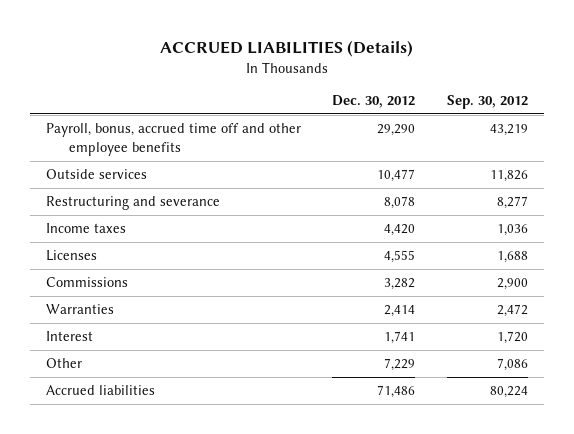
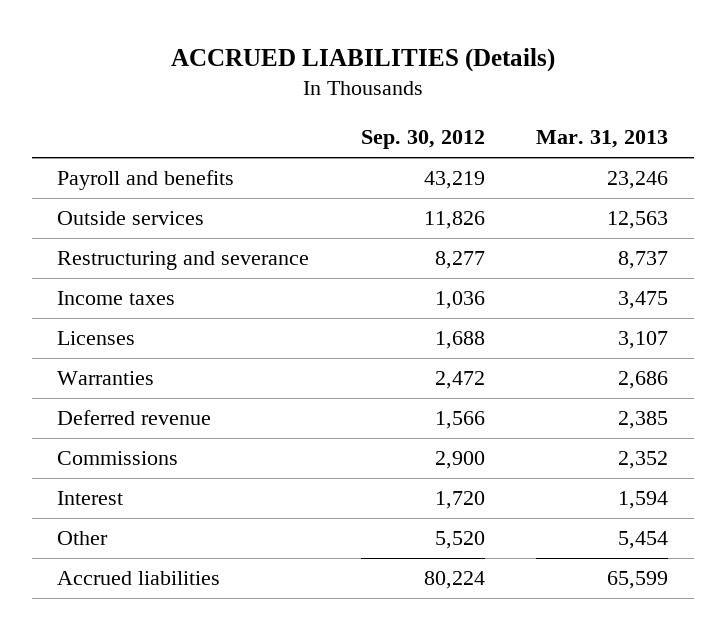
[332,95,416,109] Dec. 30, 2012 -> none
none -> [535,130,668,149] Mar. 31, 2013
[45,123,301,157] Payroll, bonus, accrued time off and other employee benefits -> [57,170,235,191] Payroll and benefits
none -> [57,410,212,426] Deferred revenue
[45,277,128,288] Commissions -> [57,451,179,466] Commissions
[497,358,529,372] 7,086 -> [434,531,485,550] 5,520

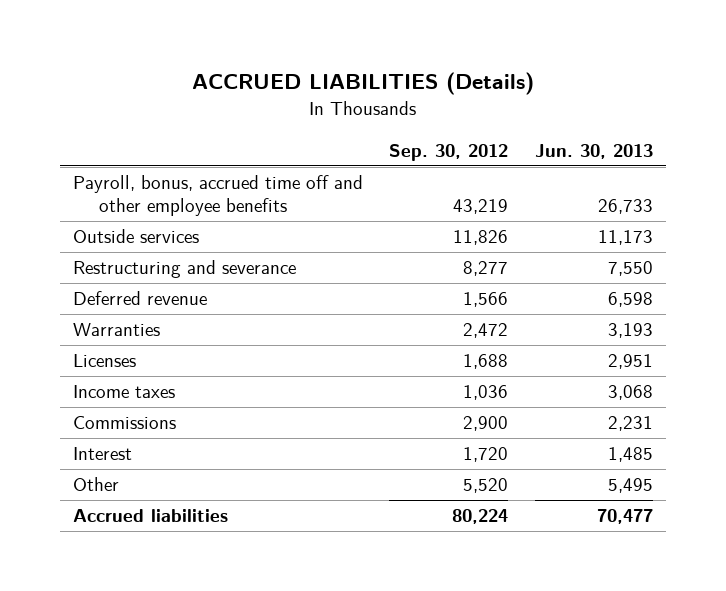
[535,130,668,149] Mar. 31, 2013 -> none
none -> [534,143,653,159] Jun. 30, 2013
[57,170,235,191] Payroll and benefits -> [72,175,363,217] Payroll, bonus, accrued time off and other employee benefits
[57,371,155,386] Warranties -> [72,323,160,337] Warranties
[57,331,136,346] Licenses -> [72,354,136,368] Licenses
[57,291,176,306] Income taxes -> [72,385,175,399] Income taxes

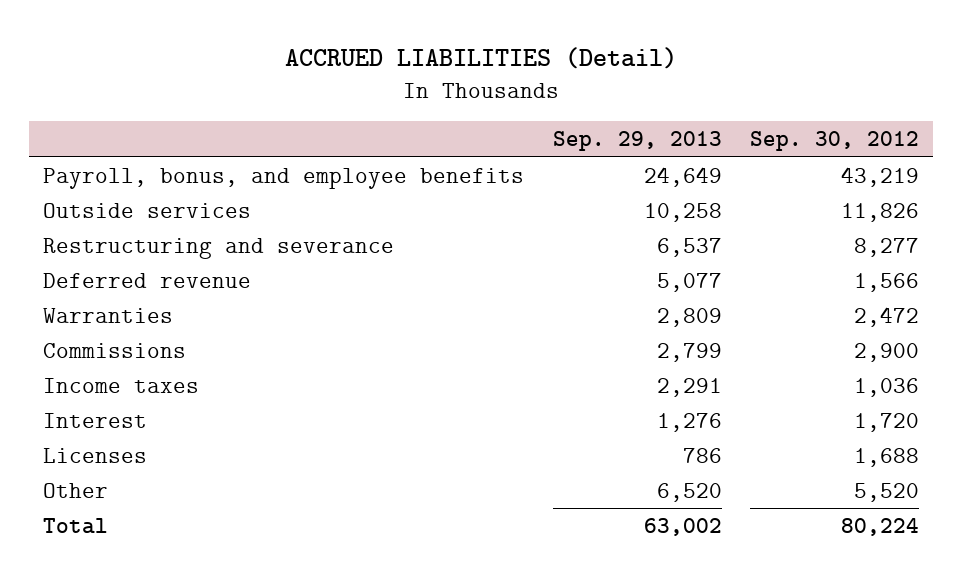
[191,72,534,96] ACCRUED LIABILITIES (Details) -> [285,46,678,69] ACCRUED LIABILITIES (Detail)
[534,143,653,159] Jun. 30, 2013 -> none
none -> [552,131,722,152] Sep. 29, 2013
[72,175,363,217] Payroll, bonus, accrued time off and other employee benefits -> [43,167,525,189] Payroll, bonus, and employee benefits
[72,385,175,399] Income taxes -> [43,377,200,393] Income taxes
[72,354,136,368] Licenses -> [43,447,148,463] Licenses
[72,509,228,523] Accrued liabilities -> [43,517,109,534] Total

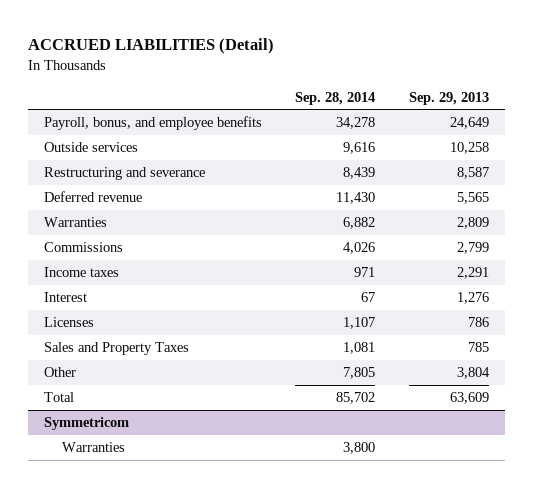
[750,131,920,152] Sep. 30, 2012 -> none
none -> [295,91,376,105] Sep. 28, 2014
[656,237,722,257] 6,537 -> [456,167,489,180] 8,587
[656,272,722,292] 5,077 -> [456,192,489,205] 5,565
none -> [44,342,190,356] Sales and Property Taxes
[656,482,722,502] 6,520 -> [456,367,490,380] 3,804
[643,517,722,536] 63,002 -> [449,392,489,405] 63,609
none -> [44,417,130,431] Symmetricom
none -> [62,442,126,453] Warranties

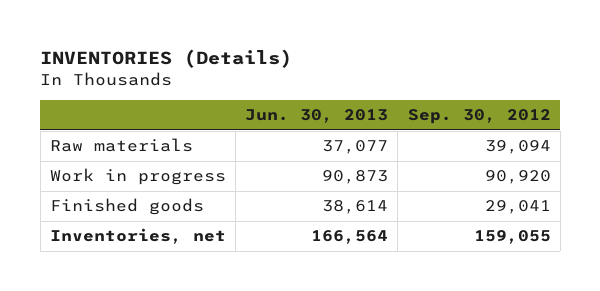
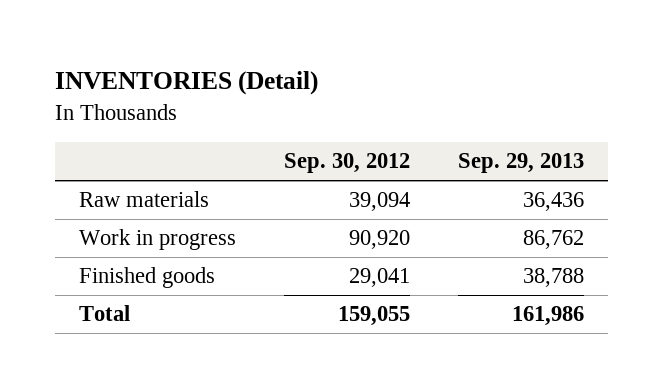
[40,48,293,68] INVENTORIES (Details) -> [54,71,318,96] INVENTORIES (Detail)
[245,109,389,124] Jun. 30, 2013 -> none
none -> [457,153,584,174] Sep. 29, 2013
[49,228,226,245] Inventories, net -> [78,305,130,322] Total

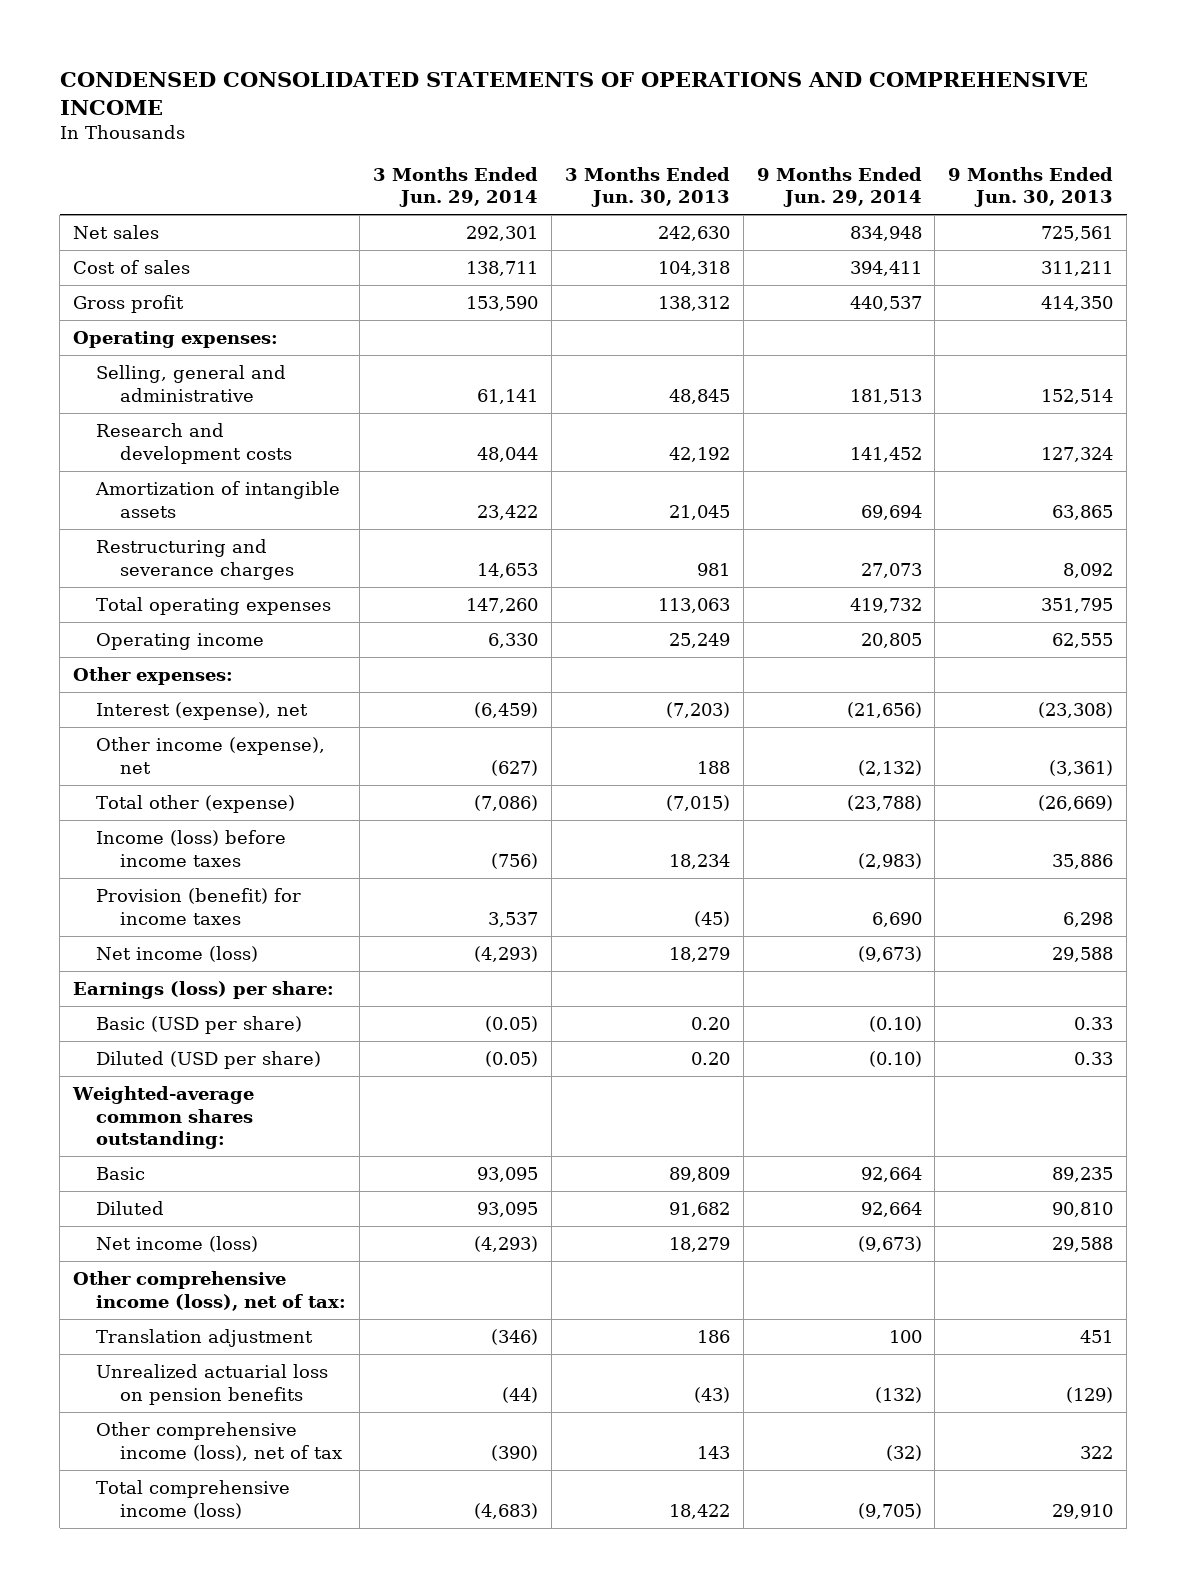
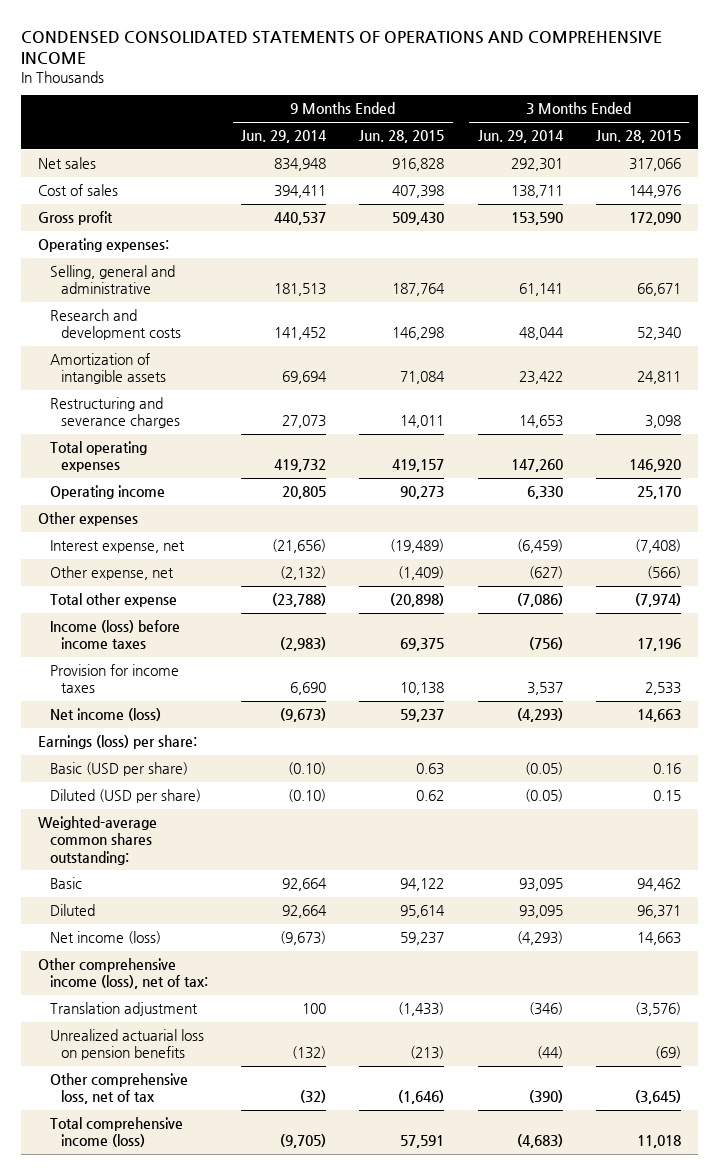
[564,166,730,208] 3 Months Ended Jun. 30, 2013 -> none
[948,166,1114,208] 9 Months Ended Jun. 30, 2013 -> none
none -> [359,130,445,144] Jun. 28, 2015
none -> [595,130,681,144] Jun. 28, 2015
[72,667,233,686] Other expenses: -> [38,512,139,527] Other expenses
[96,702,309,721] Interest (expense), net -> [49,540,185,554] Interest expense, net
[96,737,326,774] Other income (expense), net -> [49,566,174,581] Other expense, net
[96,795,296,814] Total other (expense) -> [49,593,177,608] Total other expense
[96,888,302,925] Provision (benefit) for income taxes -> [49,664,179,694] Provision for income taxes
[96,1422,342,1461] Other comprehensive income (loss), net of tax -> [49,1073,188,1105] Other comprehensive loss, net of tax

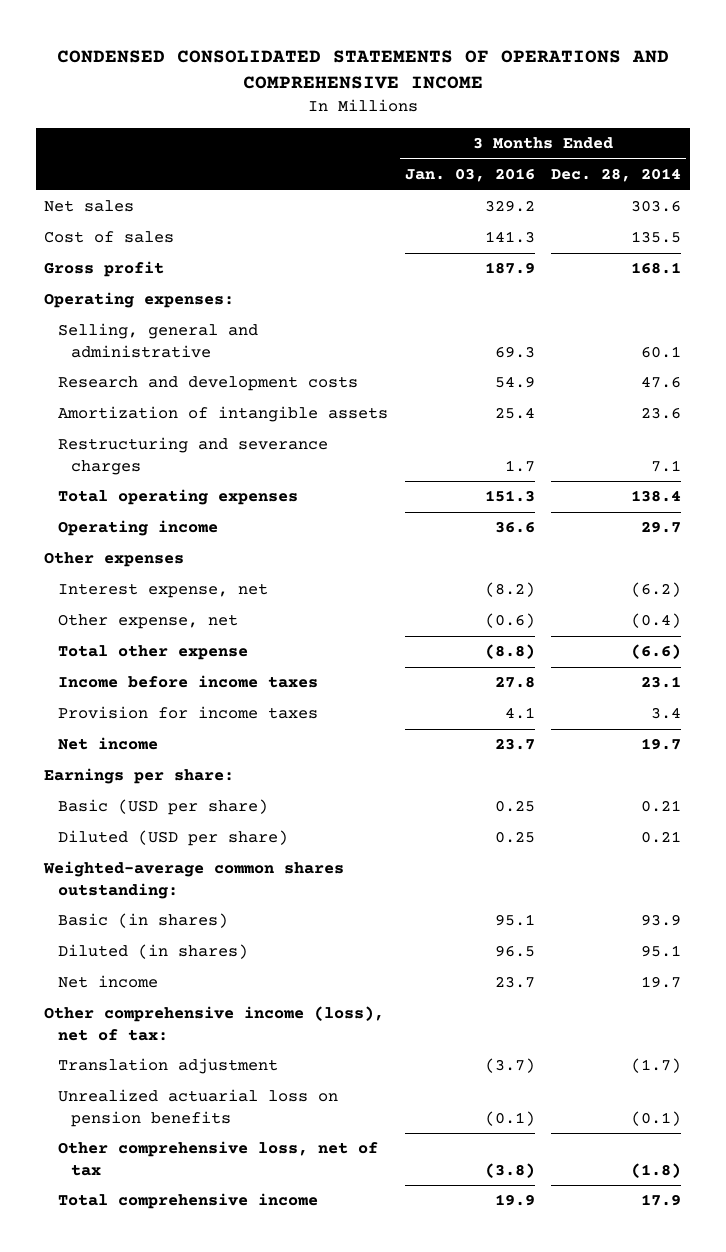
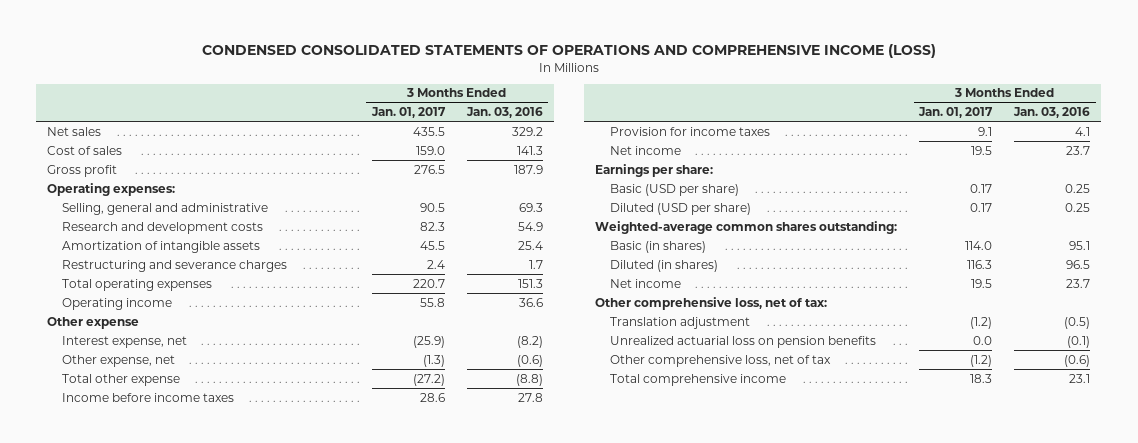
[56,50,669,90] CONDENSED CONSOLIDATED STATEMENTS OF OPERATIONS AND COMPREHENSIVE INCOME -> [201,44,936,59] CONDENSED CONSOLIDATED STATEMENTS OF OPERATIONS AND COMPREHENSIVE INCOME (LOSS)
[551,168,682,183] Dec. 28, 2014 -> none
none -> [370,107,446,119] Jan. 01, 2017
[44,552,185,568] Other expenses -> [47,316,140,329] Other expense
[44,1006,385,1041] Other comprehensive income (loss), net of tax: -> [595,296,828,310] Other comprehensive loss, net of tax:
[484,1058,535,1074] (3.7) -> [1064,316,1091,329] (0.5)
[484,1162,535,1178] (3.8) -> [1064,354,1091,367] (0.6)
[494,1194,535,1207] 19.9 -> [1069,373,1091,383] 23.1

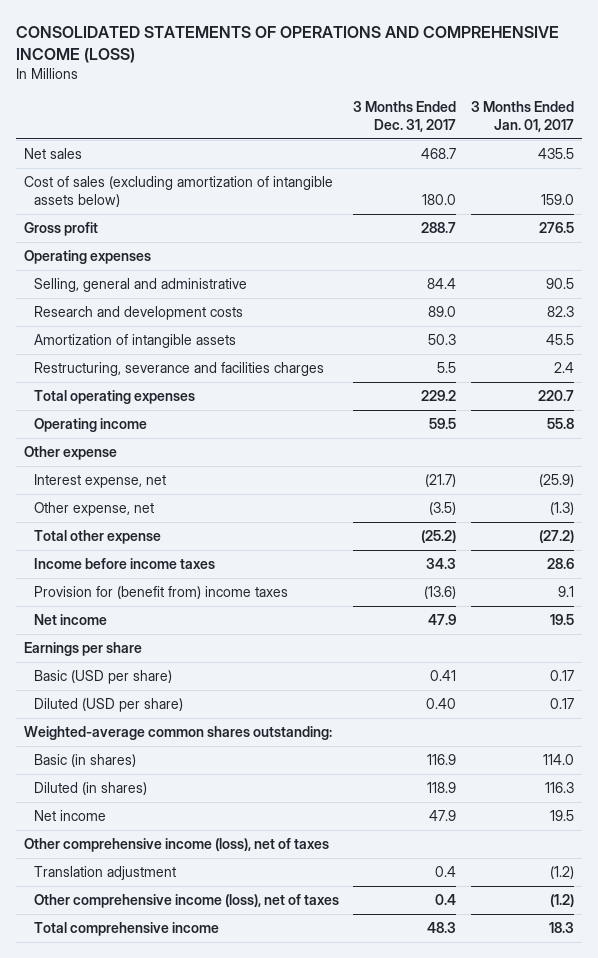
[201,44,936,59] CONDENSED CONSOLIDATED STATEMENTS OF OPERATIONS AND COMPREHENSIVE INCOME (LOSS) -> [16,26,560,64] CONSOLIDATED STATEMENTS OF OPERATIONS AND COMPREHENSIVE INCOME (LOSS)
[465,107,543,119] Jan. 03, 2016 -> none
none -> [353,101,457,133] 3 Months Ended Dec. 31, 2017
[47,145,123,155] Cost of sales -> [23,176,333,207] Cost of sales (excluding amortization of intangible assets below)
[47,182,176,196] Operating expenses: -> [23,250,151,265] Operating expenses
[62,259,288,272] Restructuring and severance charges -> [33,362,324,377] Restructuring, severance and facilities charges
[610,126,771,136] Provision for income taxes -> [33,586,288,600] Provision for (benefit from) income taxes
[595,163,714,177] Earnings per share: -> [23,642,142,657] Earnings per share
[595,296,828,310] Other comprehensive loss, net of tax: -> [23,838,329,853] Other comprehensive income (loss), net of taxes
[610,335,877,348] Unrealized actuarial loss on pension benefits -> none
[610,354,832,367] Other comprehensive loss, net of tax -> [33,894,339,909] Other comprehensive income (loss), net of taxes

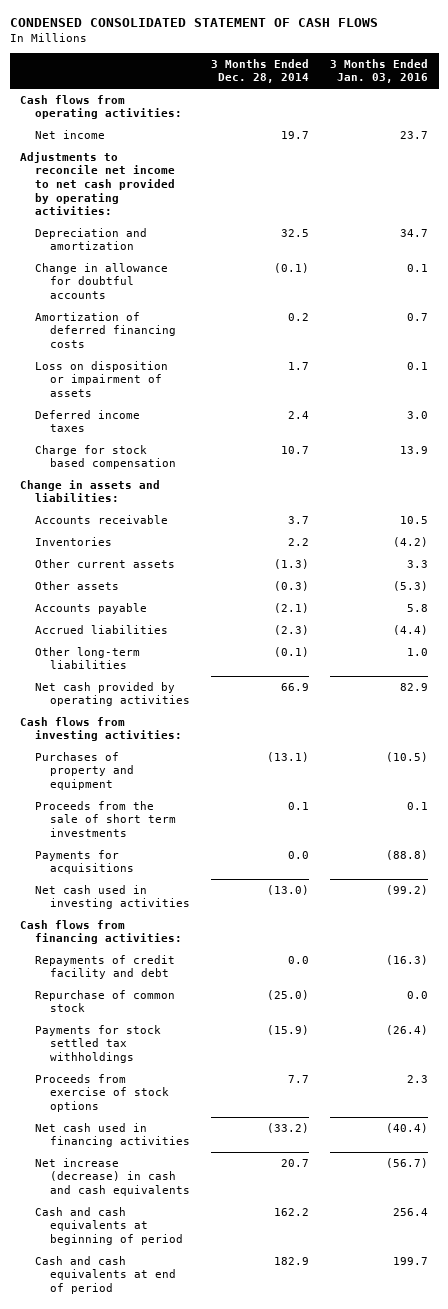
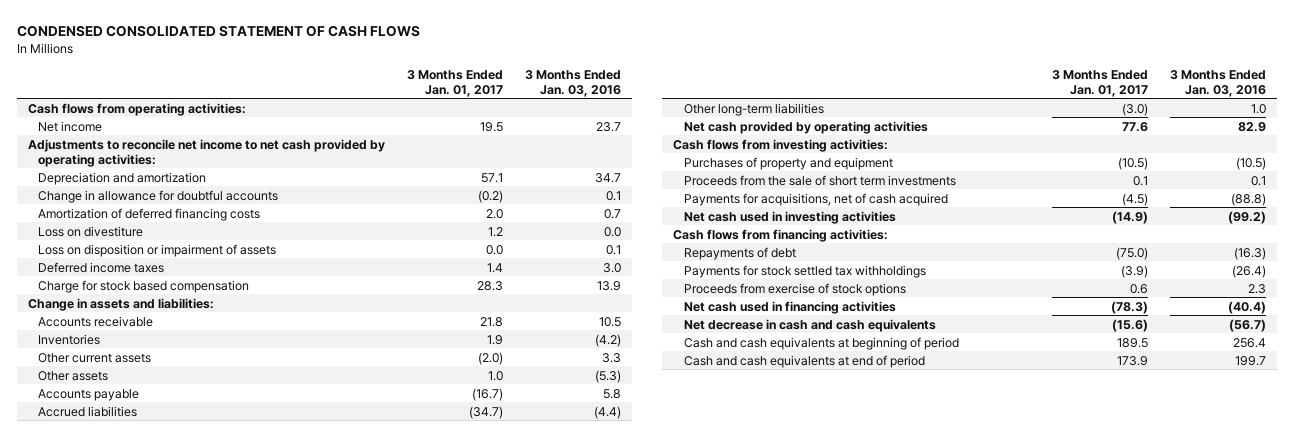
[211,58,310,84] 3 Months Ended Dec. 28, 2014 -> none
none -> [406,69,503,97] 3 Months Ended Jan. 01, 2017
none -> [37,225,143,237] Loss on divestiture
[35,849,134,875] Payments for acquisitions -> [683,192,948,206] Payments for acquisitions, net of cash acquired
[35,989,176,1013] Repurchase of common stock -> none
[35,954,176,980] Repayments of credit facility and debt -> [683,246,796,260] Repayments of debt
[35,1157,190,1197] Net increase (decrease) in cash and cash equivalents -> [683,318,936,332] Net decrease in cash and cash equivalents

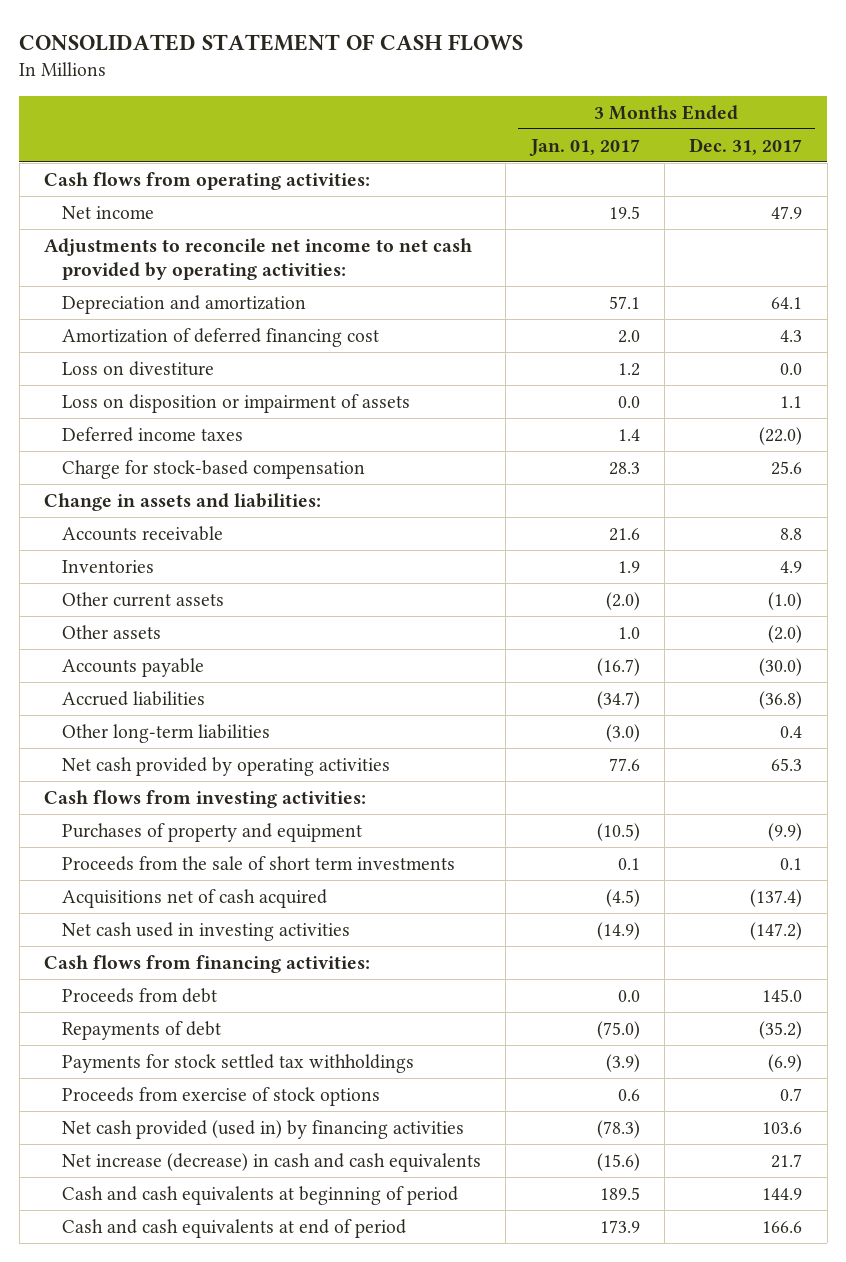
[16,24,420,37] CONDENSED CONSOLIDATED STATEMENT OF CASH FLOWS -> [19,33,524,51] CONSOLIDATED STATEMENT OF CASH FLOWS
[524,69,621,97] 3 Months Ended Jan. 03, 2016 -> none
none -> [689,137,803,155] Dec. 31, 2017
[37,189,278,203] Change in allowance for doubtful accounts -> none
[37,207,260,221] Amortization of deferred financing costs -> [61,327,379,347] Amortization of deferred financing cost
[37,279,249,293] Charge for stock based compensation -> [61,459,365,479] Charge for stock-based compensation
[479,316,503,327] 21.8 -> [608,527,640,541] 21.6
[683,192,948,206] Payments for acquisitions, net of cash acquired -> [61,888,327,908] Acquisitions net of cash acquired
none -> [61,987,217,1003] Proceeds from debt
[683,300,896,314] Net cash used in financing activities -> [61,1119,464,1139] Net cash provided (used in) by financing activities
[683,318,936,332] Net decrease in cash and cash equivalents -> [61,1152,481,1172] Net increase (decrease) in cash and cash equivalents

